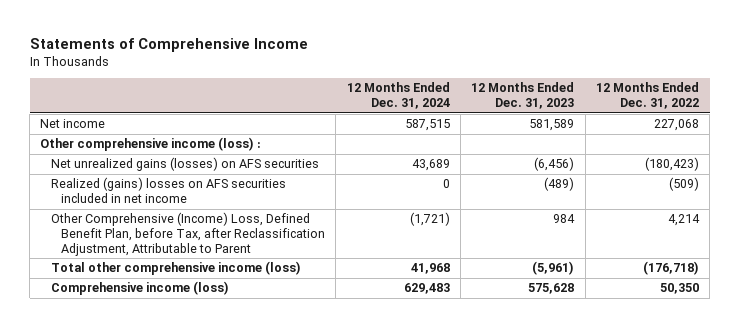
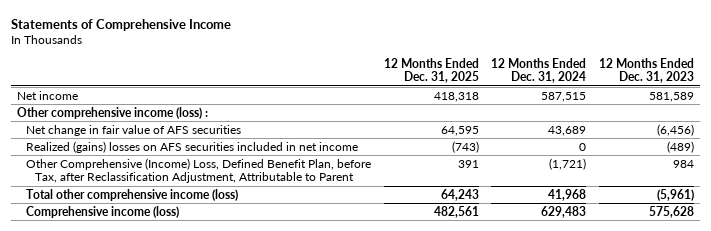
[596,82,700,110] 12 Months Ended Dec. 31, 2022 -> none
none -> [383,57,479,84] 12 Months Ended Dec. 31, 2025
[50,157,319,172] Net unrealized gains (losses) on AFS securities -> [25,124,241,136] Net change in fair value of AFS securities

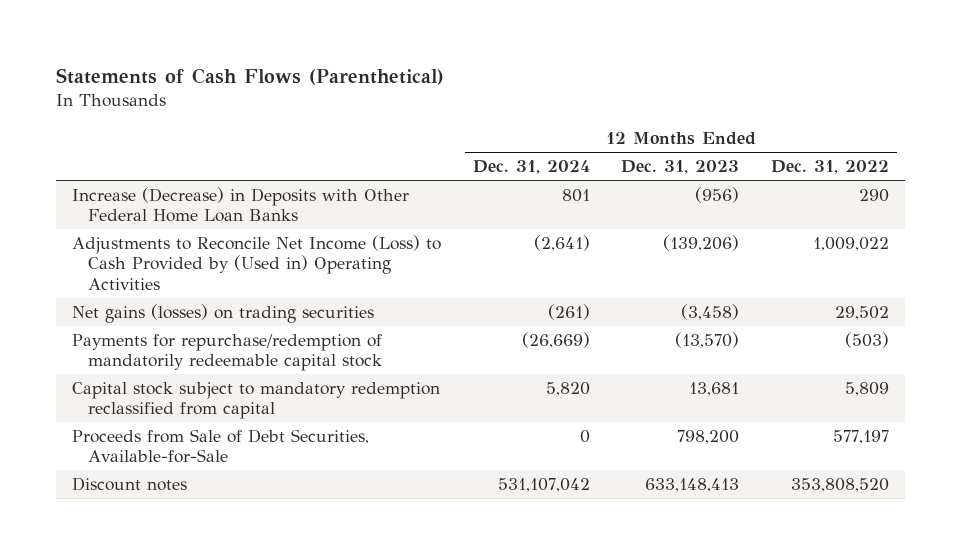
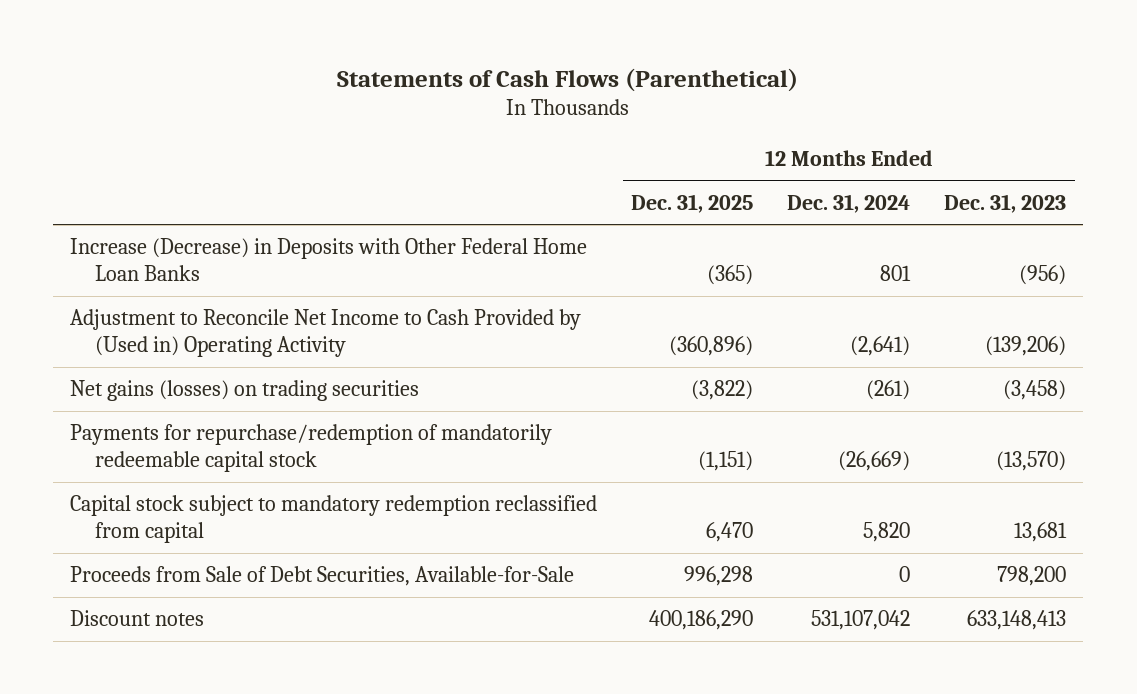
[771,160,890,175] Dec. 31, 2022 -> none
none -> [631,193,754,213] Dec. 31, 2025
[71,235,441,290] Adjustments to Reconcile Net Income (Loss) to Cash Provided by (Used in) Operating Activities -> [70,309,582,358] Adjustment to Reconcile Net Income to Cash Provided by (Used in) Operating Activity

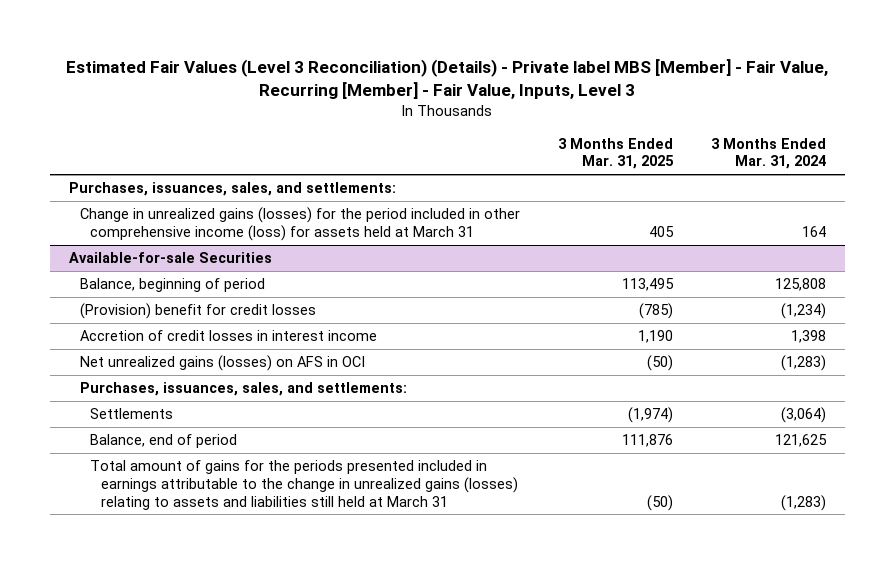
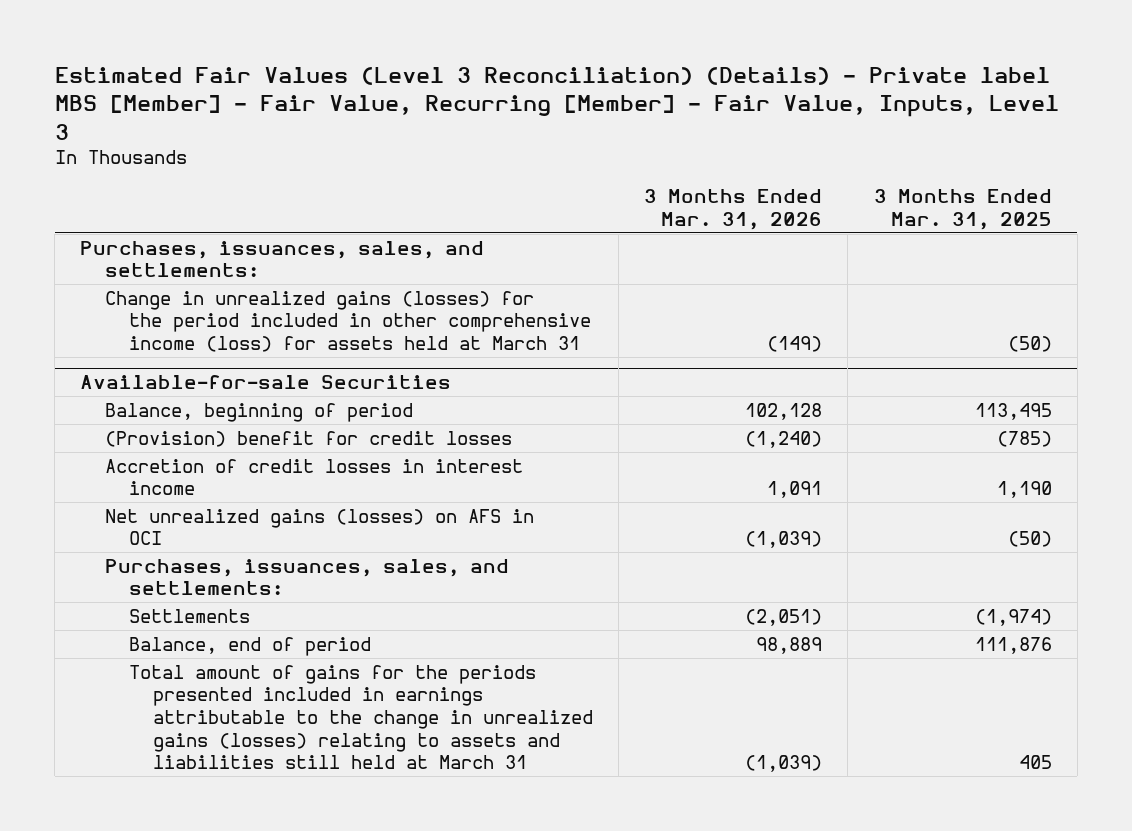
[710,137,826,170] 3 Months Ended Mar. 31, 2024 -> none
none -> [644,189,823,231] 3 Months Ended Mar. 31, 2026
[648,225,674,237] 405 -> [1007,336,1052,353] (50)
[646,494,673,511] (50) -> [1018,755,1052,770] 405

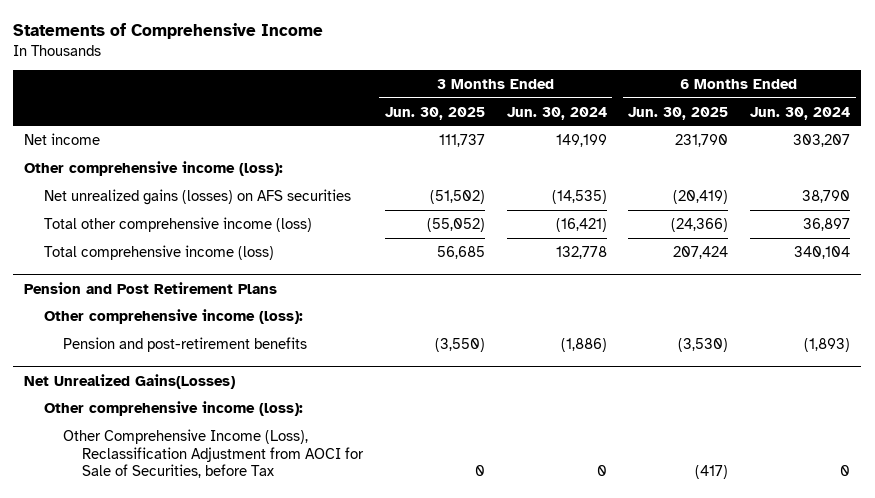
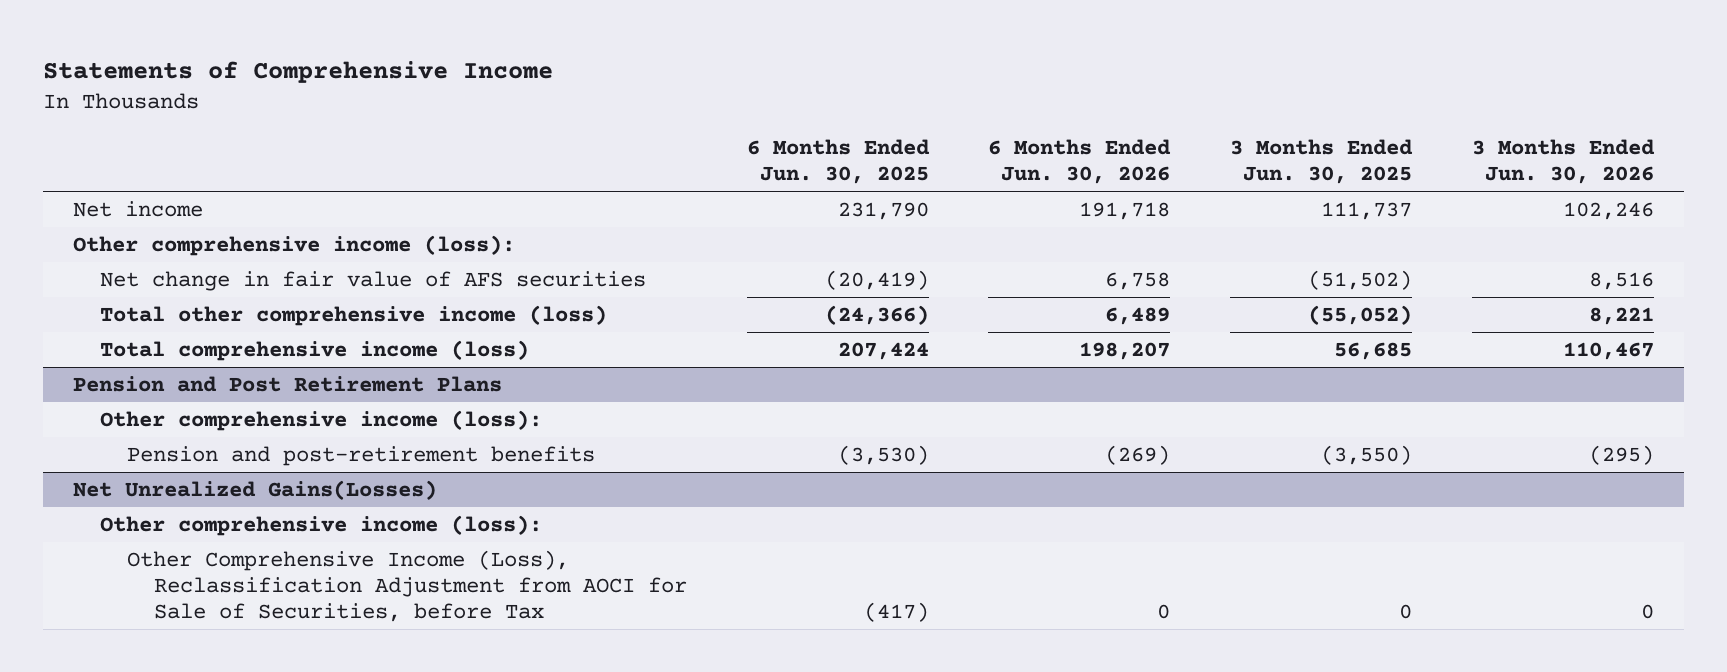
[506,106,607,120] Jun. 30, 2024 -> none
[750,106,851,120] Jun. 30, 2024 -> none
none -> [988,139,1172,185] 6 Months Ended Jun. 30, 2026
none -> [1472,139,1656,185] 3 Months Ended Jun. 30, 2026
[43,188,351,205] Net unrealized gains (losses) on AFS securities -> [100,270,647,291] Net change in fair value of AFS securities

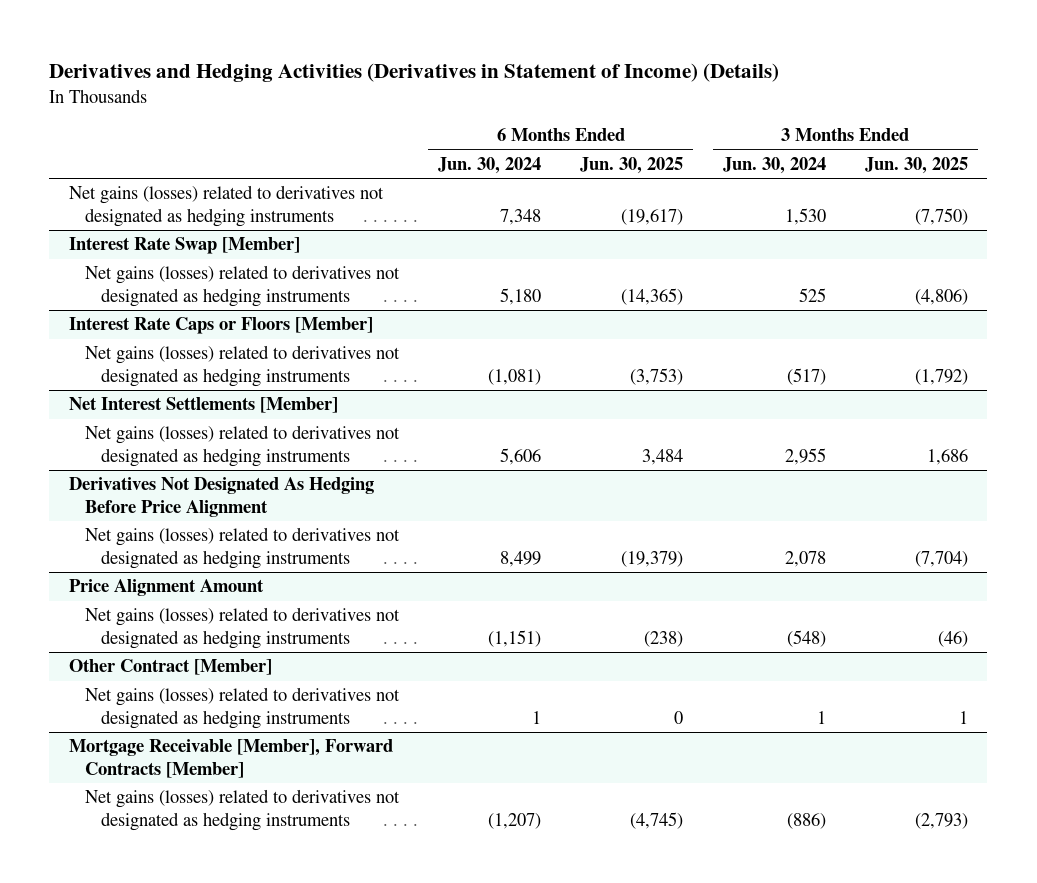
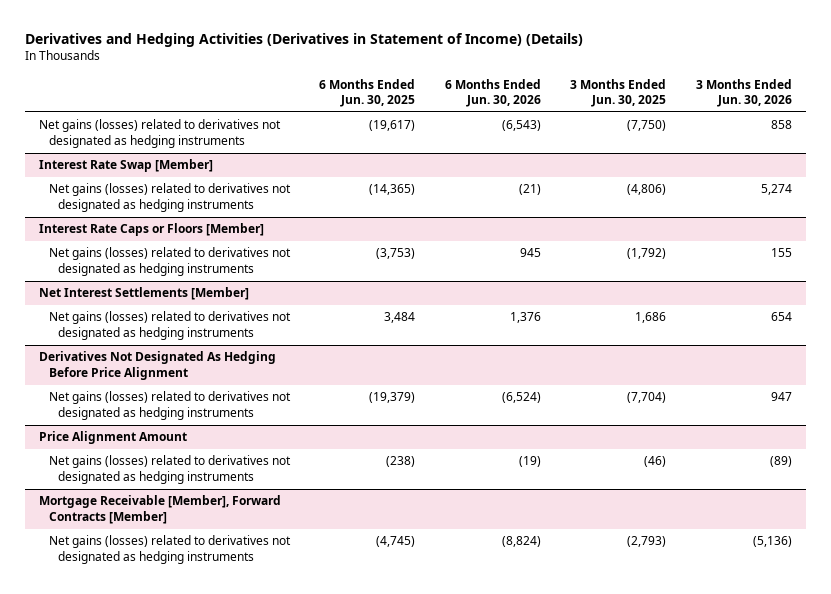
[438,156,542,174] Jun. 30, 2024 -> none
[722,156,826,174] Jun. 30, 2024 -> none
none -> [444,78,541,107] 6 Months Ended Jun. 30, 2026
none -> [695,78,792,107] 3 Months Ended Jun. 30, 2026
[68,659,272,676] Other Contract [Member] -> none
[84,687,400,730] Net gains (losses) related to derivatives not designated as hedging instruments -> none

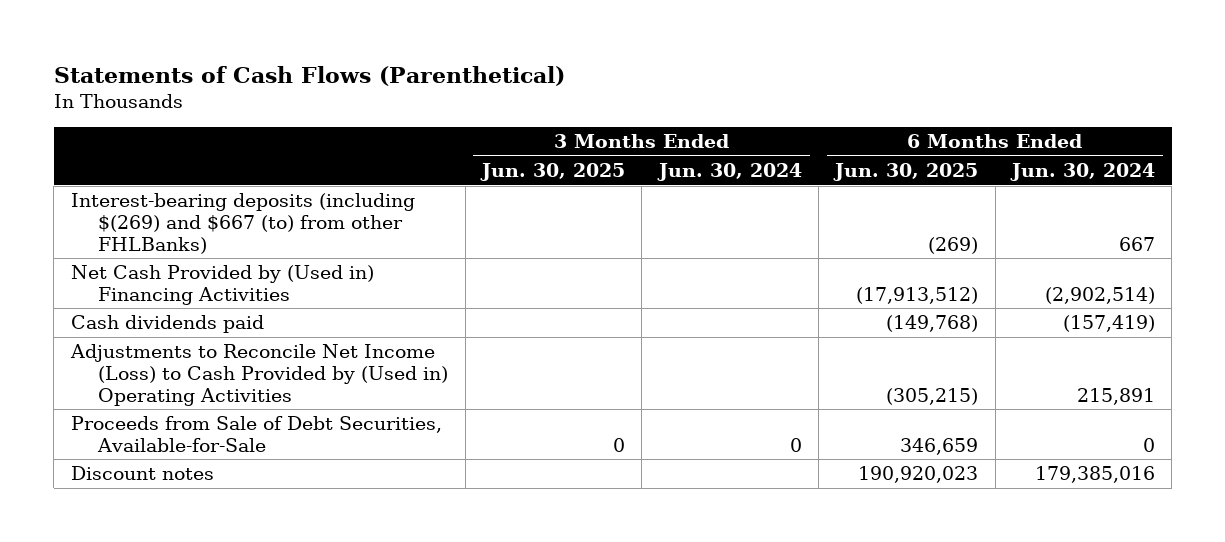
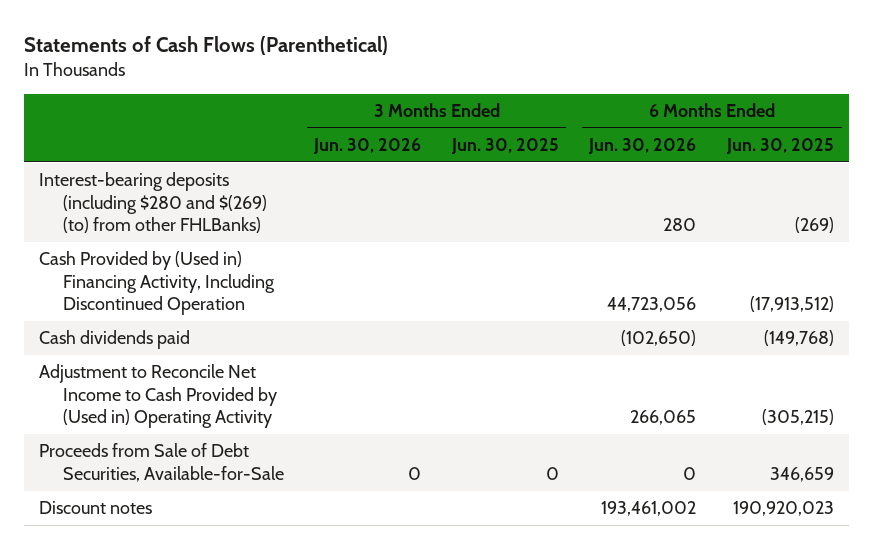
[656,163,802,182] Jun. 30, 2024 -> none
[1009,163,1155,182] Jun. 30, 2024 -> none
none -> [313,138,422,155] Jun. 30, 2026
none -> [588,138,697,155] Jun. 30, 2026
[70,193,415,254] Interest-bearing deposits (including $(269) and $667 (to) from other FHLBanks) -> [39,172,267,234] Interest-bearing deposits (including $280 and $(269) (to) from other FHLBanks)
[70,265,374,306] Net Cash Provided by (Used in) Financing Activities -> [39,251,275,316] Cash Provided by (Used in) Financing Activity, Including Discontinued Operation
[69,344,449,406] Adjustments to Reconcile Net Income (Loss) to Cash Provided by (Used in) Operating Activities -> [39,364,277,429] Adjustment to Reconcile Net Income to Cash Provided by (Used in) Operating Activity

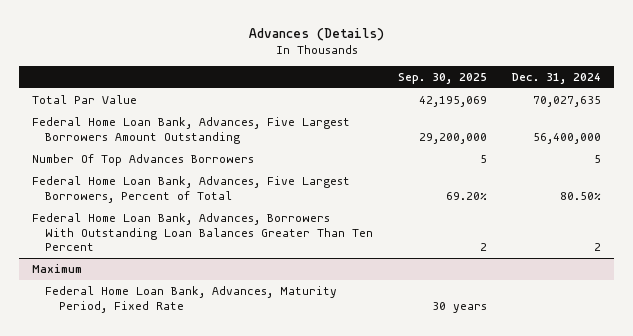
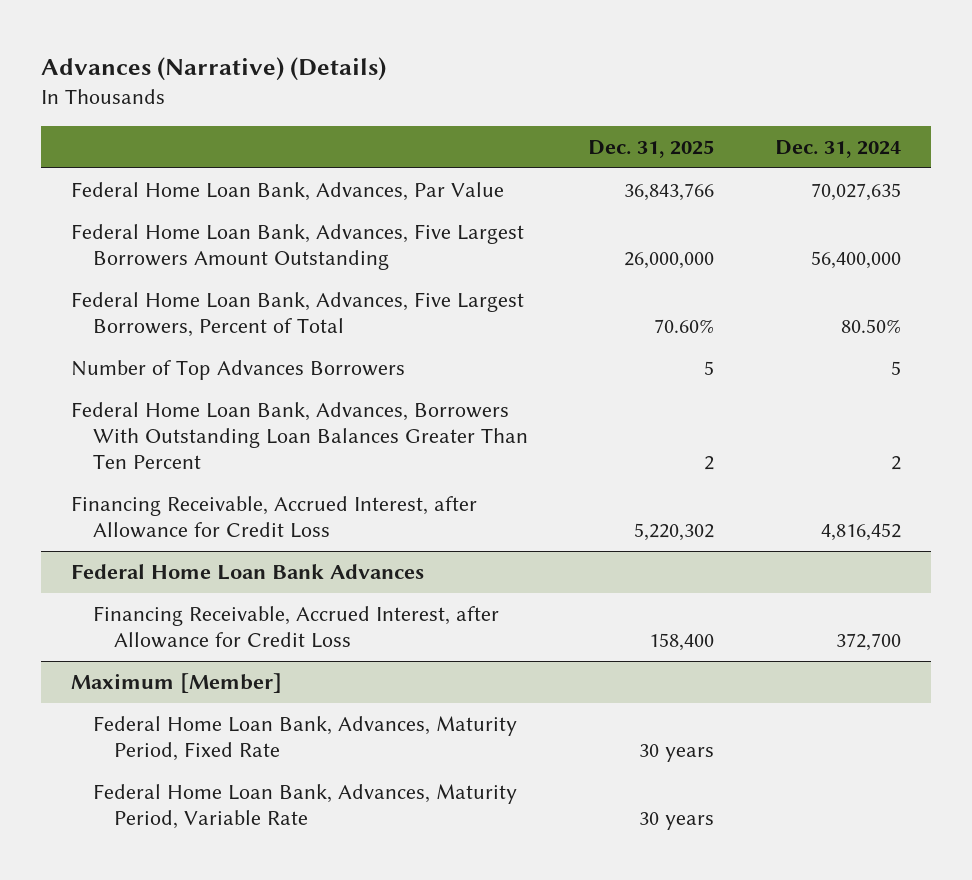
[248,27,384,41] Advances (Details) -> [40,56,386,81] Advances (Narrative) (Details)
[398,72,488,84] Sep. 30, 2025 -> none
none -> [588,139,715,158] Dec. 31, 2025
[31,95,137,105] Total Par Value -> [71,181,505,201] Federal Home Loan Bank, Advances, Par Value
[31,154,254,167] Number Of Top Advances Borrowers -> none
none -> [71,359,406,380] Number of Top Advances Borrowers
none -> [71,495,478,539] Financing Receivable, Accrued Interest, after Allowance for Credit Loss
none -> [71,563,425,580] Federal Home Loan Bank Advances
none -> [92,605,499,649] Financing Receivable, Accrued Interest, after Allowance for Credit Loss
[31,264,82,274] Maximum -> [71,672,283,693] Maximum [Member]
none -> [92,783,517,830] Federal Home Loan Bank, Advances, Maturity Period, Variable Rate

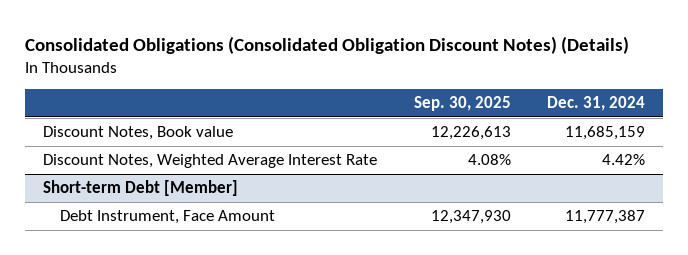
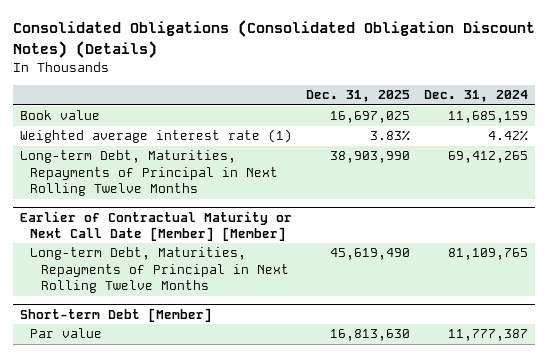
[413,96,511,112] Sep. 30, 2025 -> none
none -> [306,90,411,103] Dec. 31, 2025
[43,126,234,141] Discount Notes, Book value -> [19,110,100,121] Book value
[43,154,378,169] Discount Notes, Weighted Average Interest Rate -> [19,129,292,144] Weighted average interest rate (1)
none -> [19,150,279,197] Long-term Debt, Maturities, Repayments of Principal in Next Rolling Twelve Months
none -> [19,210,292,242] Earlier of Contractual Maturity or Next Call Date [Member] [Member]
none -> [30,247,290,294] Long-term Debt, Maturities, Repayments of Principal in Next Rolling Twelve Months
[60,210,276,225] Debt Instrument, Face Amount -> [30,328,103,339] Par value

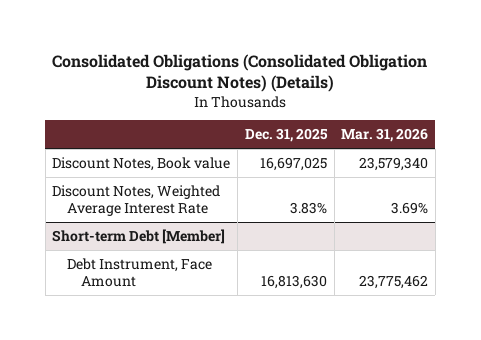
[424,90,529,103] Dec. 31, 2024 -> none
none -> [341,128,429,143] Mar. 31, 2026
[19,150,279,197] Long-term Debt, Maturities, Repayments of Principal in Next Rolling Twelve Months -> none
[19,210,292,242] Earlier of Contractual Maturity or Next Call Date [Member] [Member] -> none
[30,247,290,294] Long-term Debt, Maturities, Repayments of Principal in Next Rolling Twelve Months -> none
[19,110,100,121] Book value -> [52,156,231,171] Discount Notes, Book value
[19,129,292,144] Weighted average interest rate (1) -> [52,184,221,217] Discount Notes, Weighted Average Interest Rate
[30,328,103,339] Par value -> [66,257,212,288] Debt Instrument, Face Amount

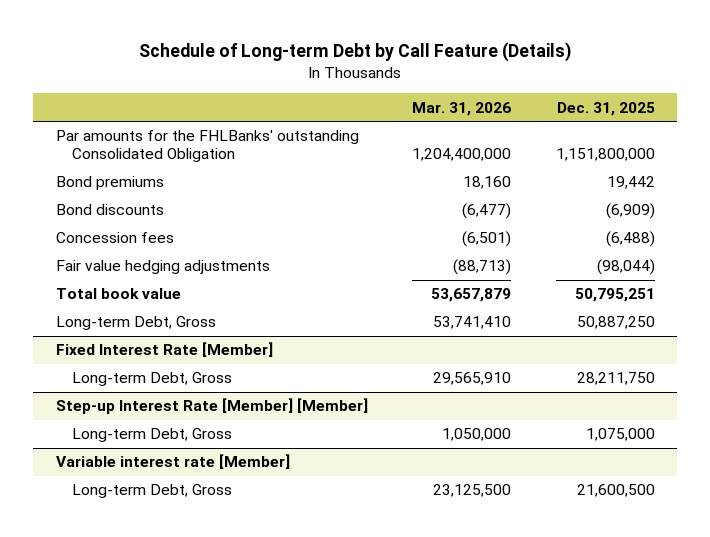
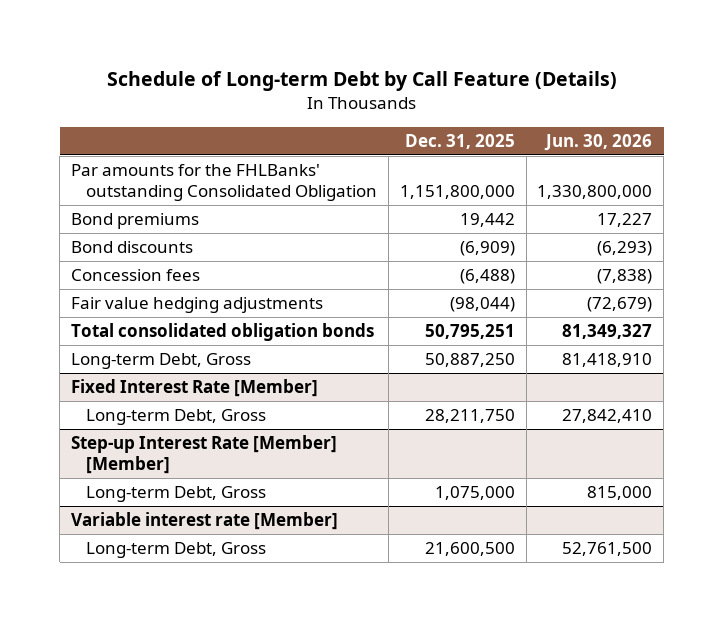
[412,101,512,116] Mar. 31, 2026 -> none
none -> [544,133,653,151] Jun. 30, 2026
[55,288,181,300] Total book value -> [71,323,375,342] Total consolidated obligation bonds

